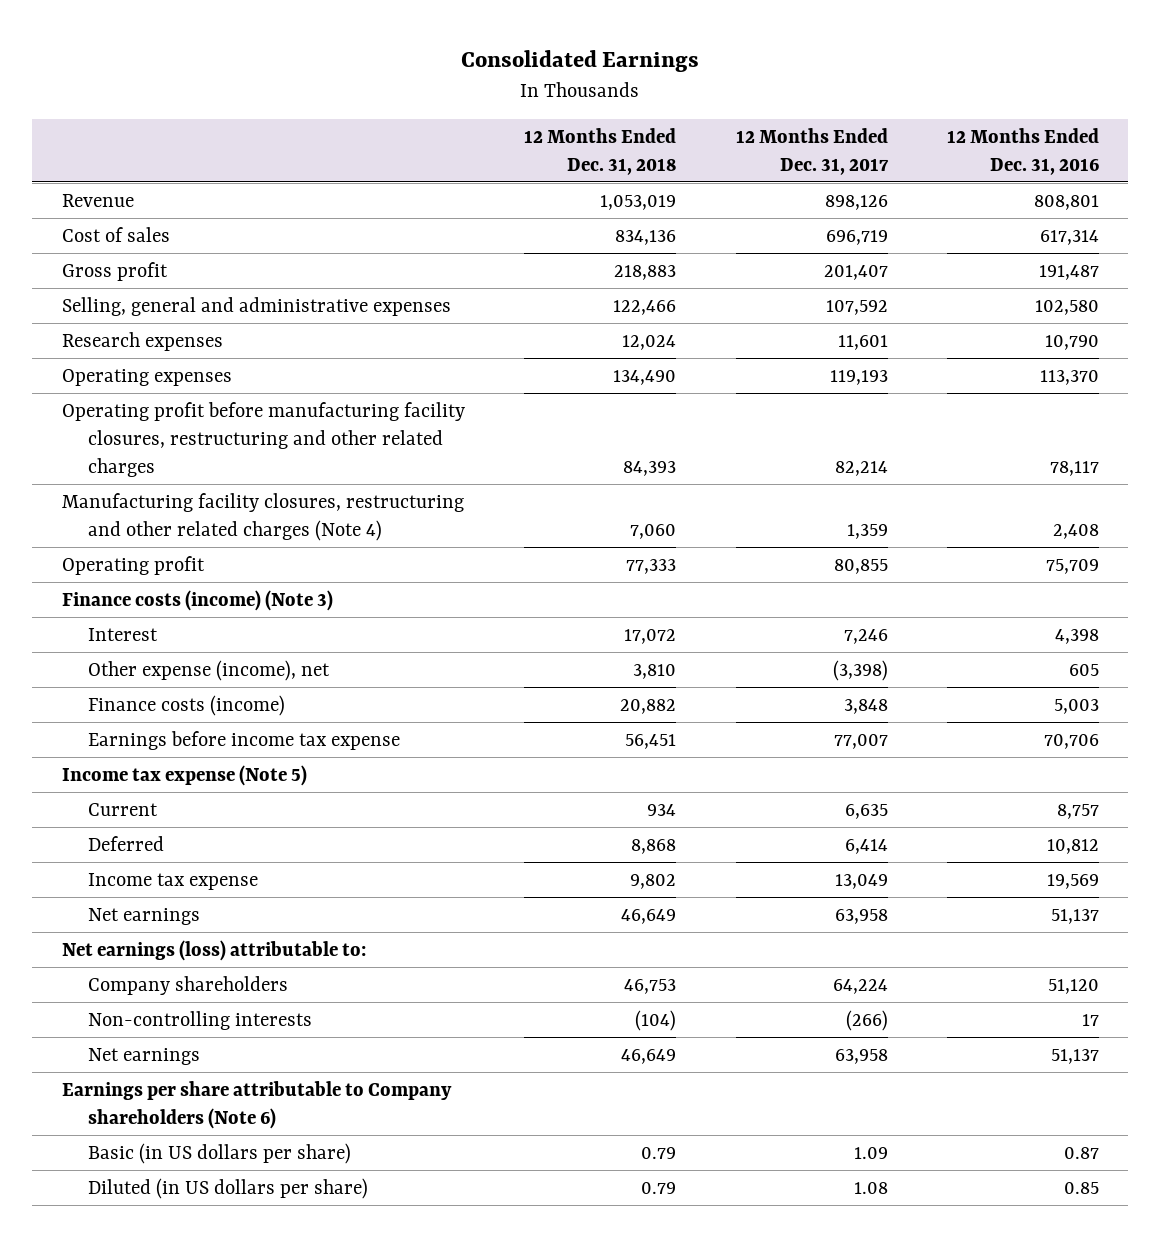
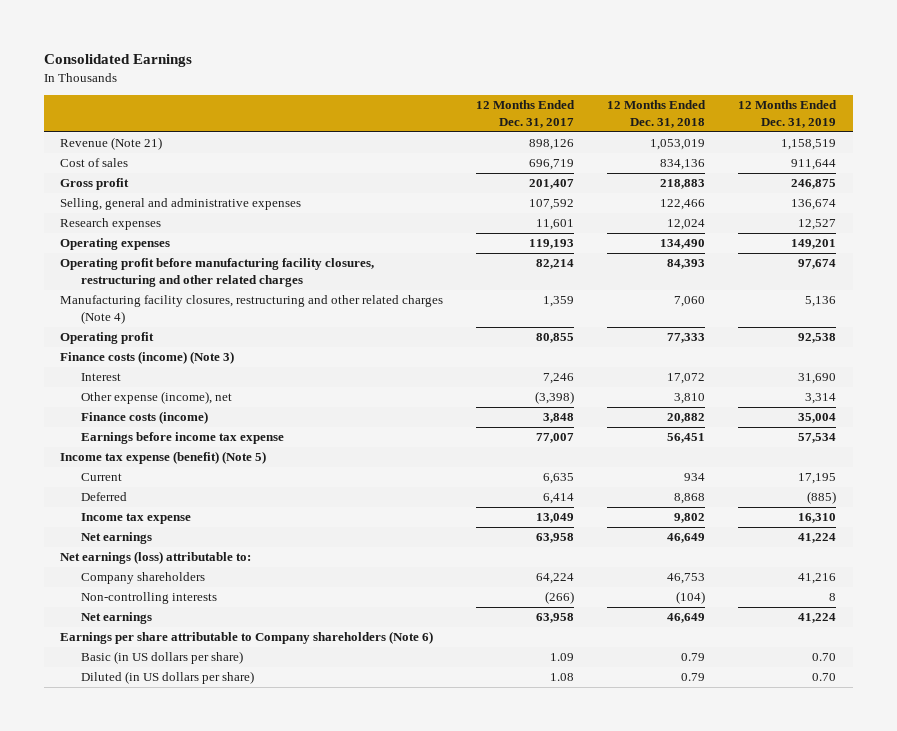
[946,127,1099,175] 12 Months Ended Dec. 31, 2016 -> none
none -> [738,100,838,129] 12 Months Ended Dec. 31, 2019
[62,193,135,207] Revenue -> [60,137,163,151] Revenue (Note 21)
[62,764,308,786] Income tax expense (Note 5) -> [60,451,267,465] Income tax expense (benefit) (Note 5)

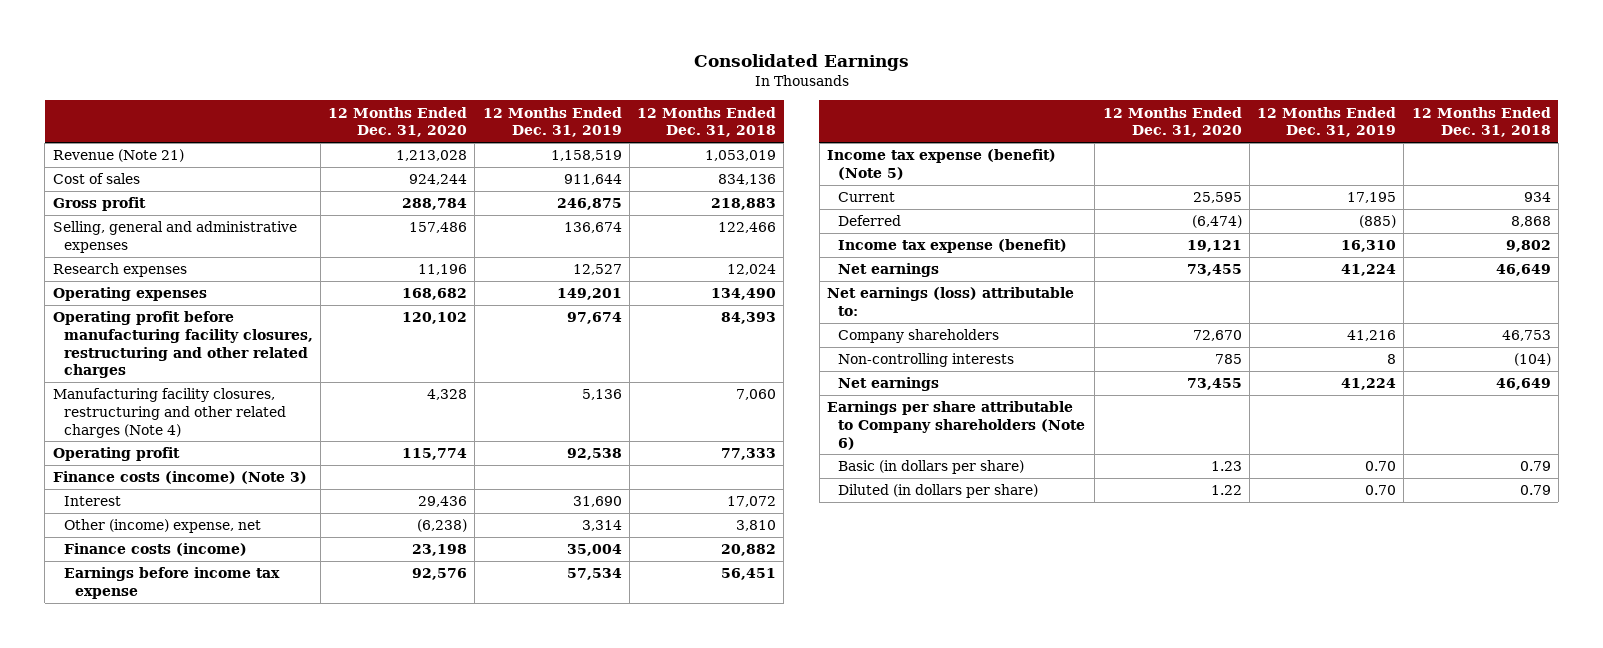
[476,100,576,129] 12 Months Ended Dec. 31, 2017 -> none
none -> [328,106,468,138] 12 Months Ended Dec. 31, 2020
[81,391,233,405] Other expense (income), net -> [63,519,261,534] Other (income) expense, net
[81,513,192,525] Income tax expense -> [838,239,1068,254] Income tax expense (benefit)
[81,651,244,665] Basic (in US dollars per share) -> [838,460,1025,475] Basic (in dollars per share)
[81,671,255,685] Diluted (in US dollars per share) -> [838,484,1039,499] Diluted (in dollars per share)

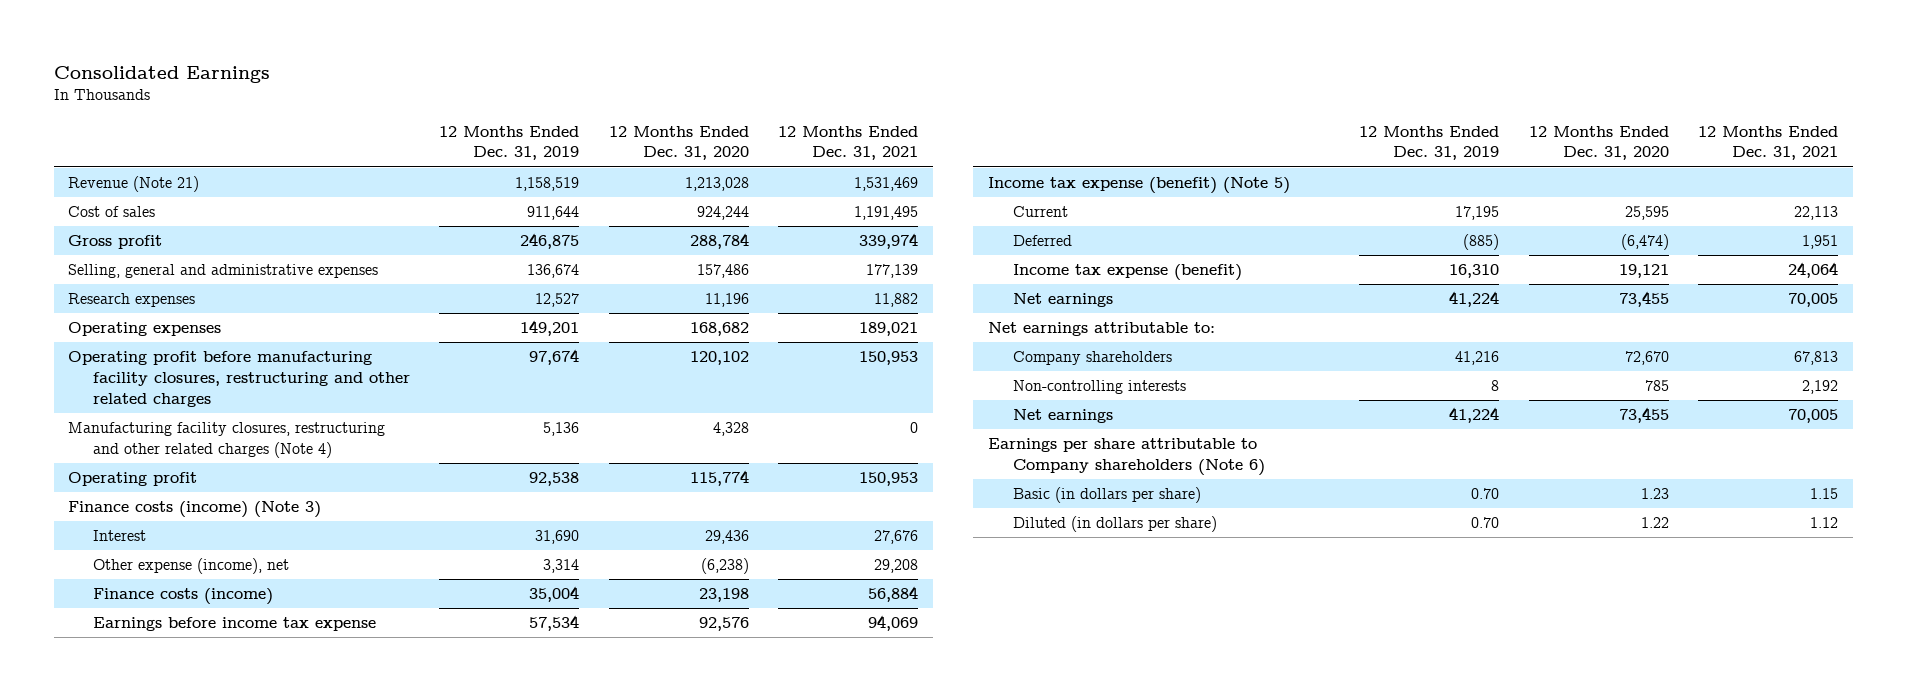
[637,106,777,138] 12 Months Ended Dec. 31, 2018 -> none
none -> [778,125,919,161] 12 Months Ended Dec. 31, 2021
[63,519,261,534] Other (income) expense, net -> [92,558,289,575] Other expense (income), net
[827,287,1075,316] Net earnings (loss) attributable to: -> [988,322,1216,337] Net earnings attributable to:

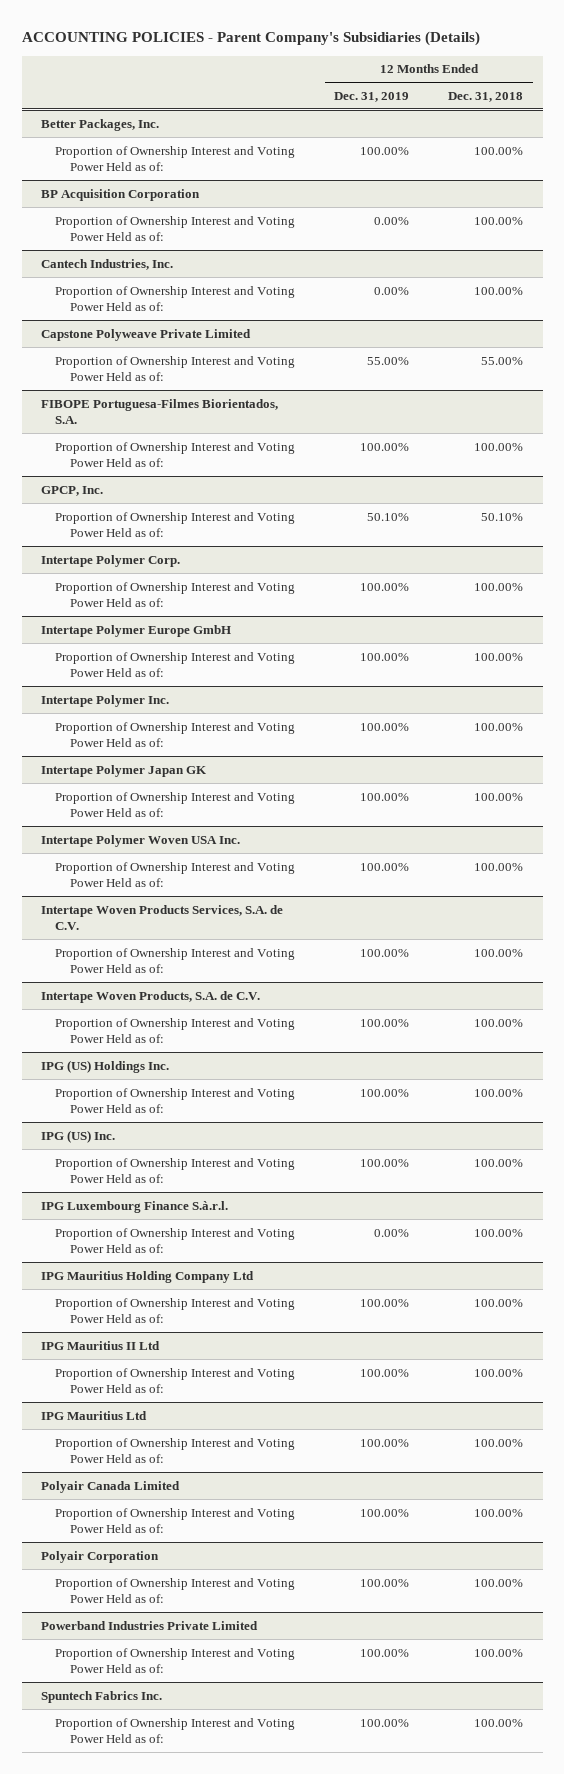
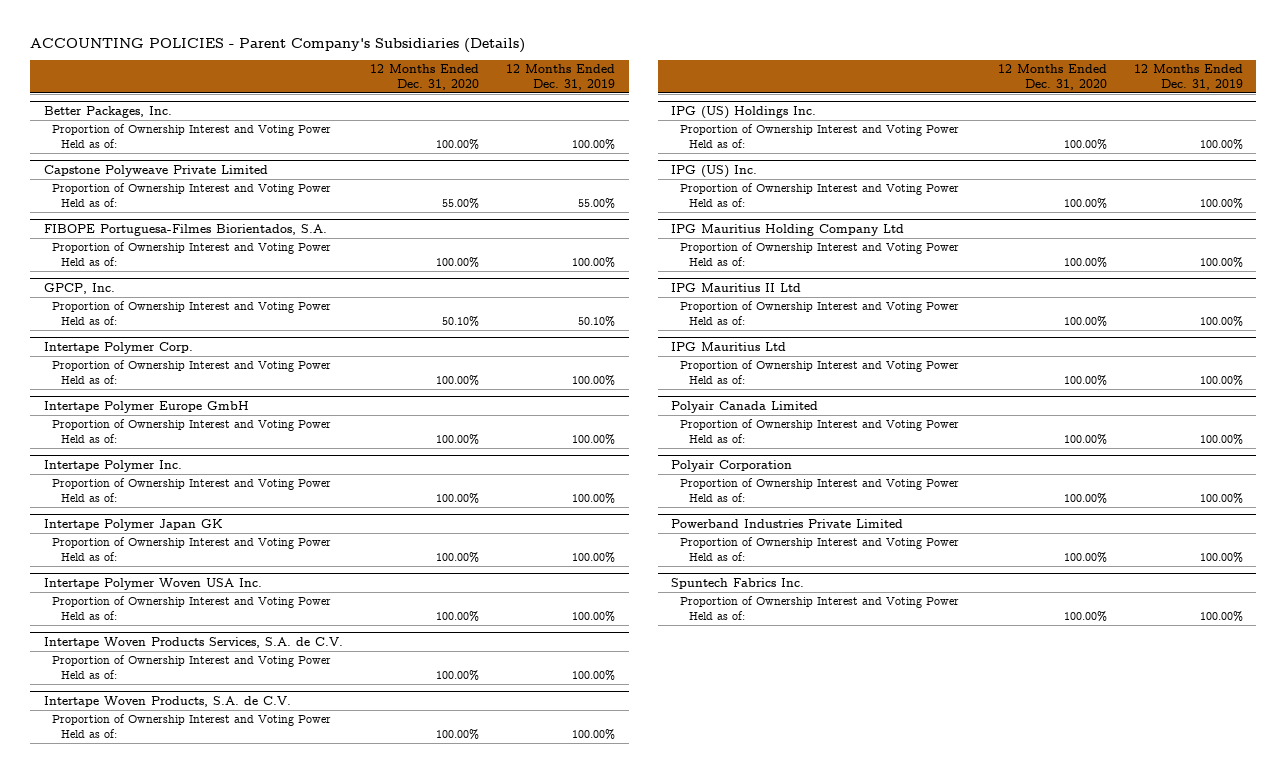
[448,91,524,102] Dec. 31, 2018 -> none
none -> [369,63,479,90] 12 Months Ended Dec. 31, 2020
[41,188,201,201] BP Acquisition Corporation -> none
[55,215,296,242] Proportion of Ownership Interest and Voting Power Held as of: -> none
[41,258,174,270] Cantech Industries, Inc. -> none
[55,285,296,312] Proportion of Ownership Interest and Voting Power Held as of: -> none
[41,1200,229,1213] IPG Luxembourg Finance S.à.r.l. -> none
[55,1227,296,1254] Proportion of Ownership Interest and Voting Power Held as of: -> none

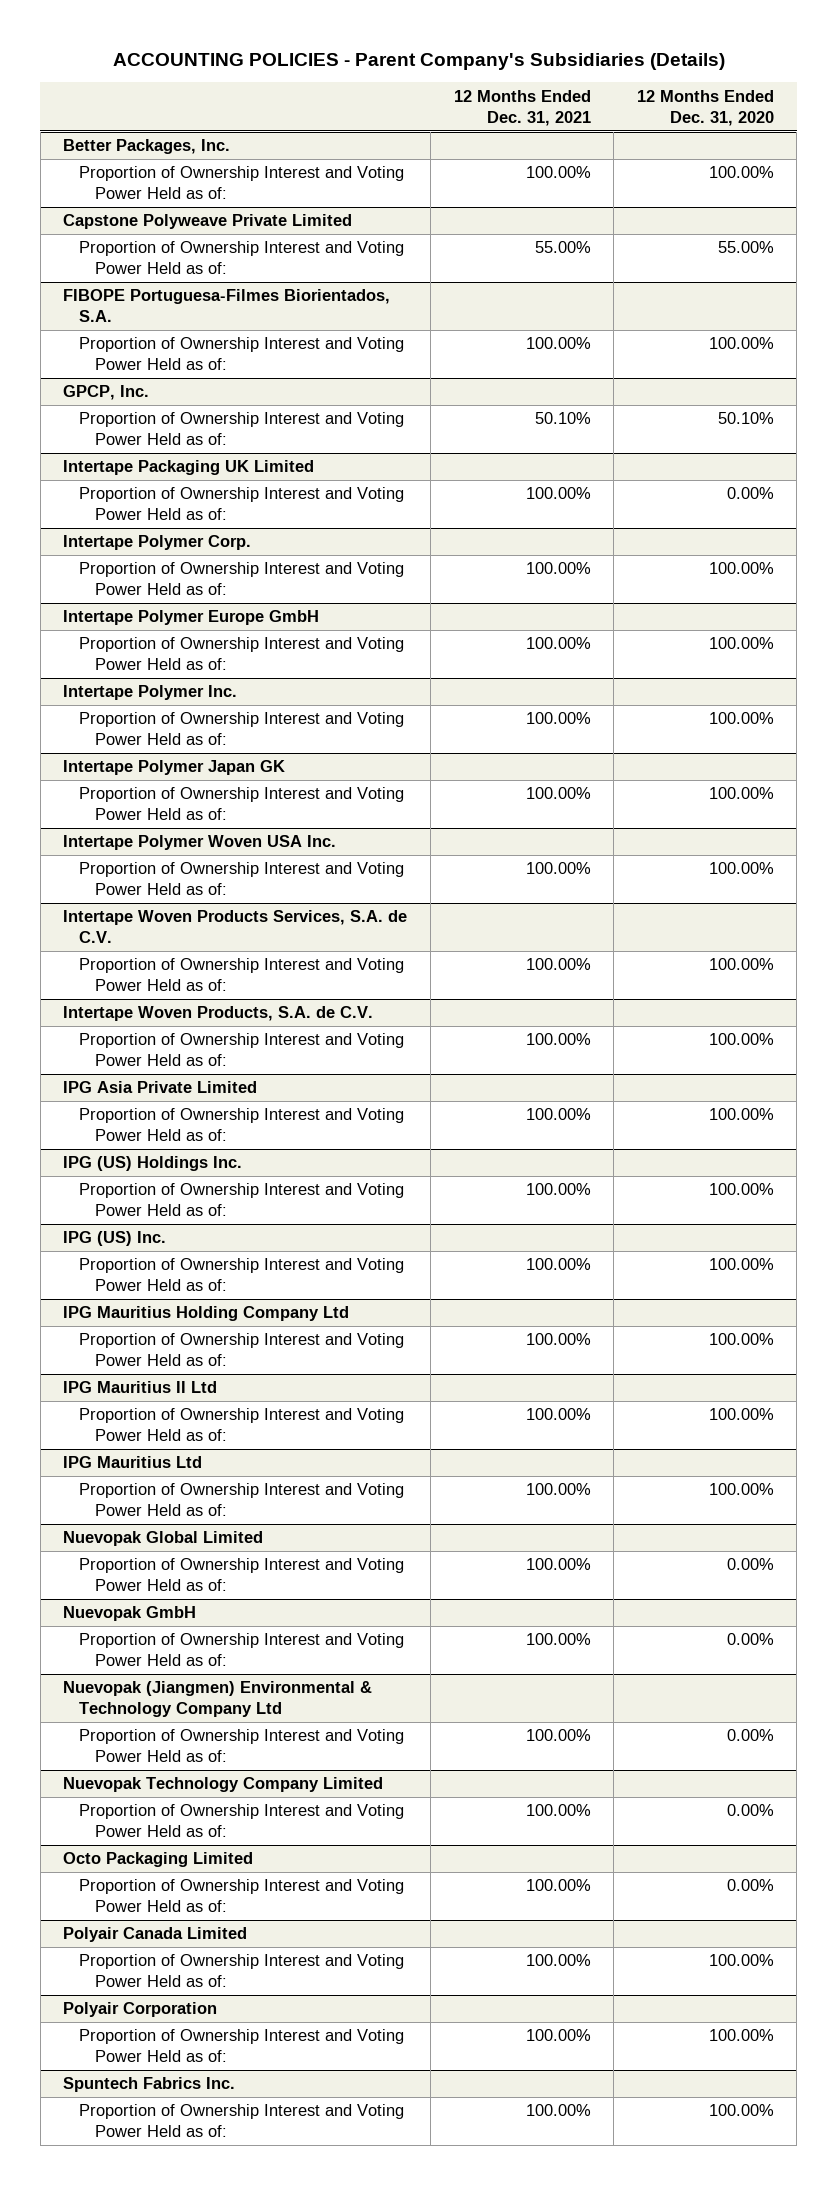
[506,63,616,90] 12 Months Ended Dec. 31, 2019 -> none
none -> [453,89,591,126] 12 Months Ended Dec. 31, 2021
none -> [63,460,315,476] Intertape Packaging UK Limited
none -> [79,487,405,521] Proportion of Ownership Interest and Voting Power Held as of:
none -> [63,1081,258,1094] IPG Asia Private Limited
none -> [79,1108,405,1142] Proportion of Ownership Interest and Voting Power Held as of:
none -> [63,1531,264,1547] Nuevopak Global Limited
none -> [79,1558,405,1592] Proportion of Ownership Interest and Voting Power Held as of:
none -> [63,1606,197,1622] Nuevopak GmbH
none -> [79,1633,405,1667] Proportion of Ownership Interest and Voting Power Held as of:
none -> [63,1681,373,1718] Nuevopak (Jiangmen) Environmental & Technology Company Ltd
none -> [79,1729,405,1763] Proportion of Ownership Interest and Voting Power Held as of:
none -> [63,1777,384,1793] Nuevopak Technology Company Limited
none -> [79,1804,405,1838] Proportion of Ownership Interest and Voting Power Held as of:
none -> [63,1852,254,1868] Octo Packaging Limited
none -> [79,1879,405,1913] Proportion of Ownership Interest and Voting Power Held as of:
[671,518,904,528] Powerband Industries Private Limited -> none
[680,537,960,562] Proportion of Ownership Interest and Voting Power Held as of: -> none

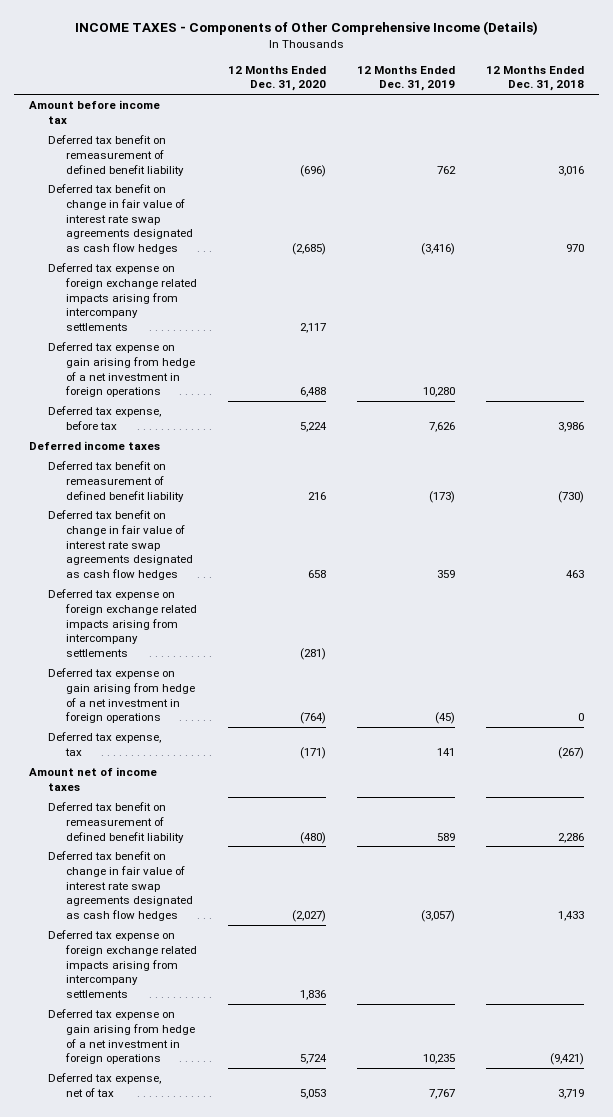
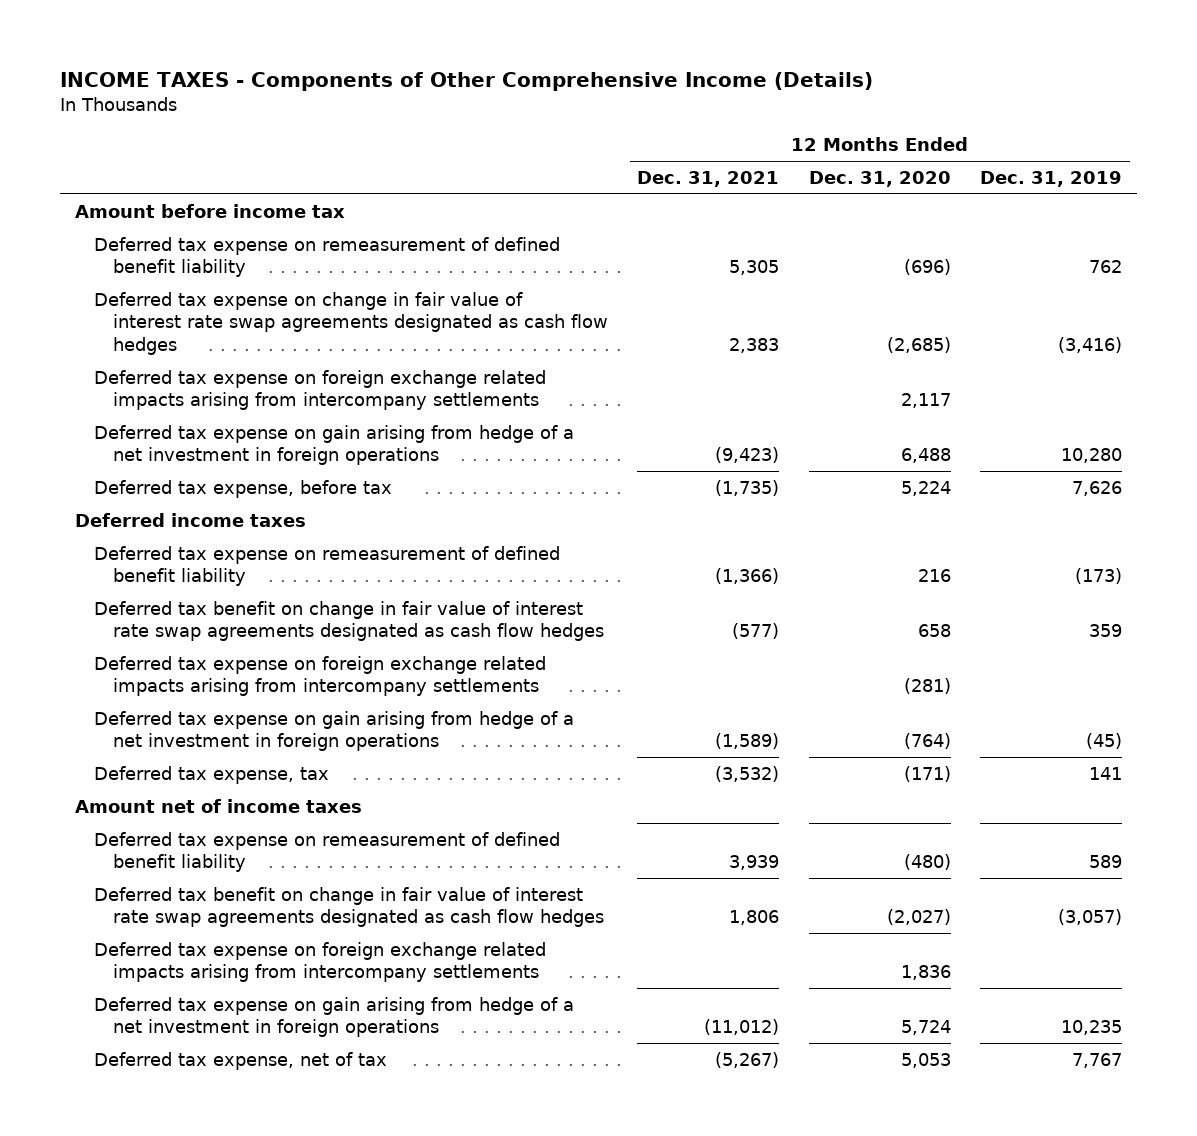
[485,65,584,92] 12 Months Ended Dec. 31, 2018 -> none
none -> [637,171,780,188] Dec. 31, 2021
[47,135,184,176] Deferred tax benefit on remeasurement of defined benefit liability -> [93,236,560,278] Deferred tax expense on remeasurement of defined benefit liability
[47,184,193,254] Deferred tax benefit on change in fair value of interest rate swap agreements designated as cash flow hedges -> [93,291,608,355] Deferred tax expense on change in fair value of interest rate swap agreements designated as cash flow hedges
[47,461,184,502] Deferred tax benefit on remeasurement of defined benefit liability -> [93,545,560,587] Deferred tax expense on remeasurement of defined benefit liability
[47,802,184,843] Deferred tax benefit on remeasurement of defined benefit liability -> [93,831,560,873] Deferred tax expense on remeasurement of defined benefit liability

